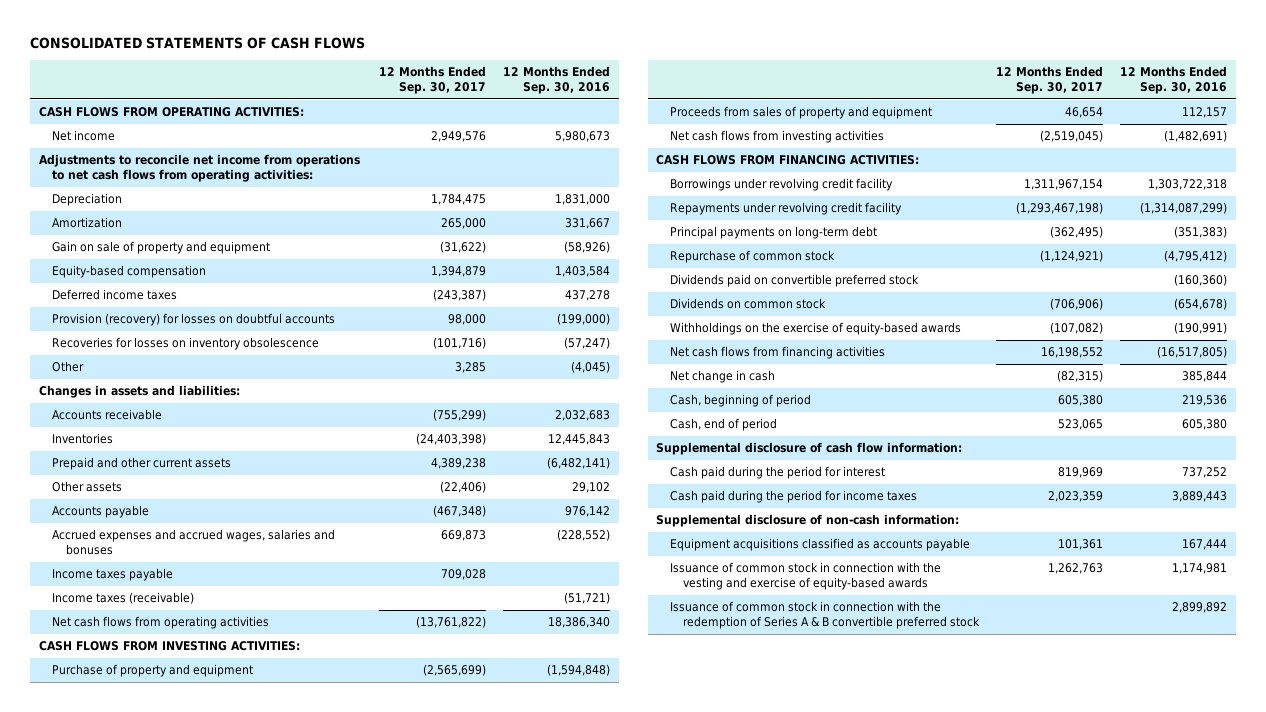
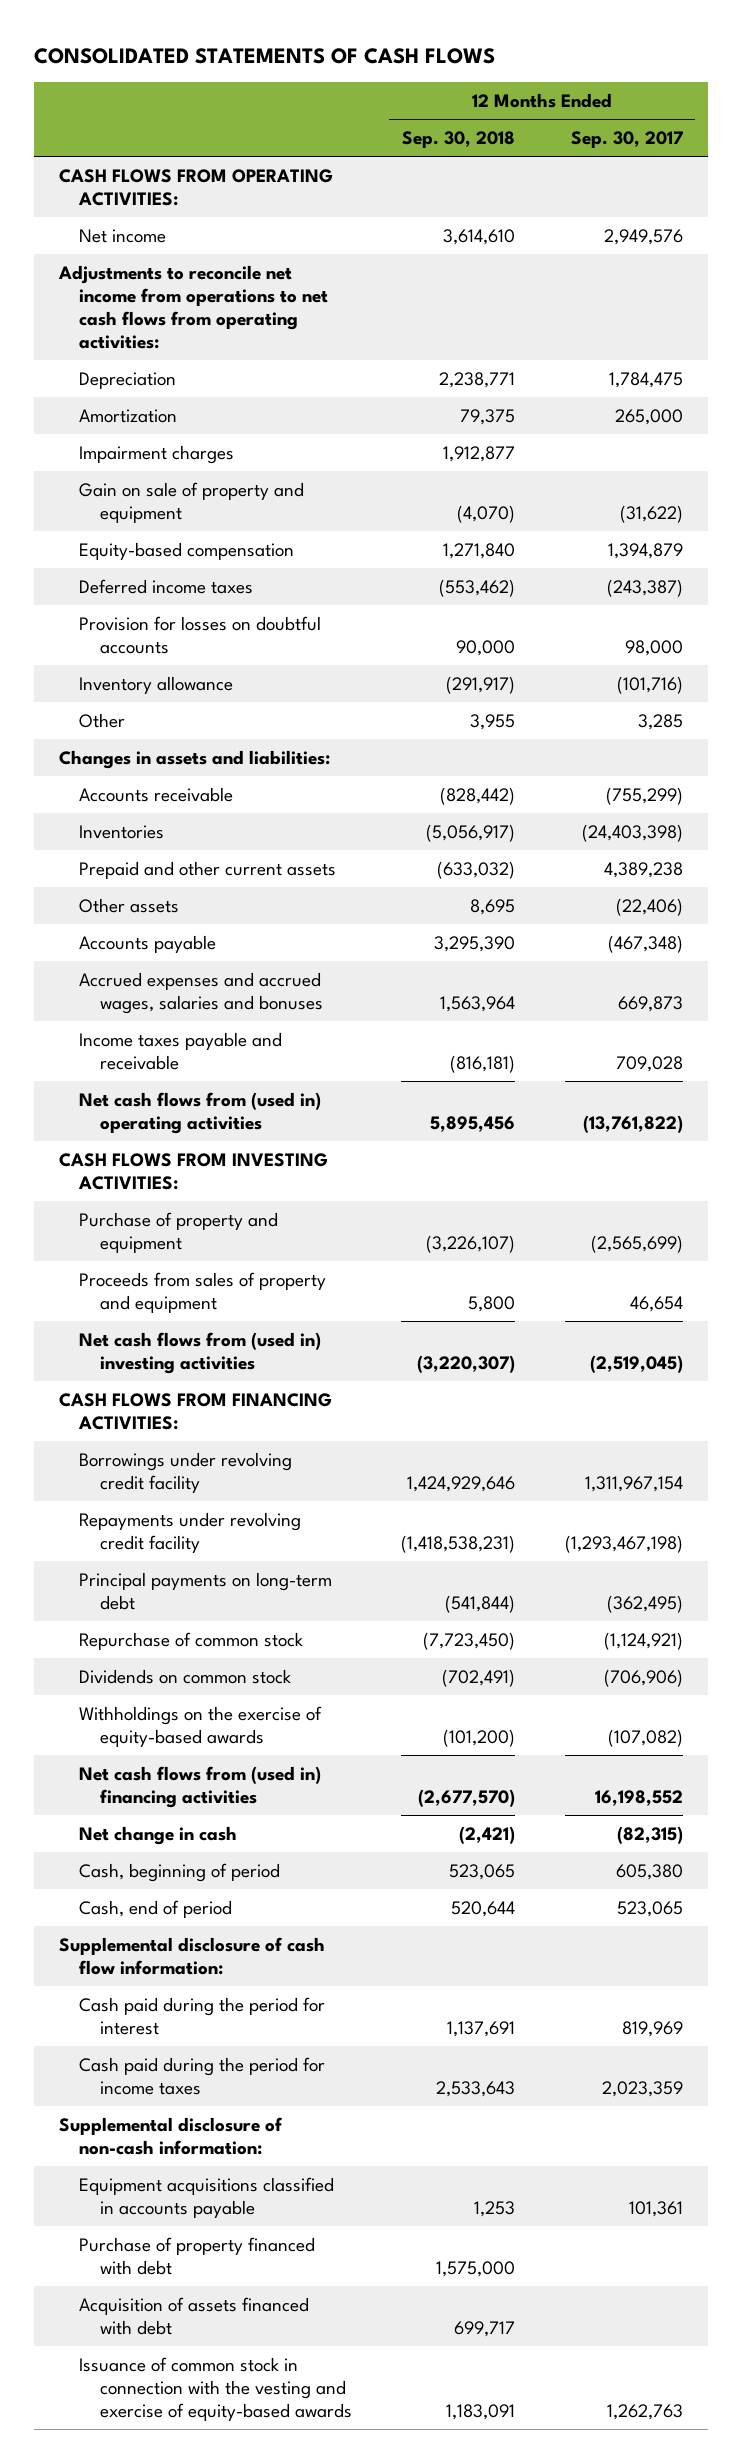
[503,66,611,95] 12 Months Ended Sep. 30, 2016 -> none
none -> [402,131,516,149] Sep. 30, 2018
none -> [79,444,235,464] Impairment charges
[52,313,336,327] Provision (recovery) for losses on doubtful accounts -> [79,615,322,654] Provision for losses on doubtful accounts
[52,337,320,351] Recoveries for losses on inventory obsolescence -> [79,675,234,694] Inventory allowance
[52,592,195,605] Income taxes (receivable) -> none
[52,568,174,582] Income taxes payable -> [79,1031,283,1070] Income taxes payable and receivable
[52,616,270,630] Net cash flows from operating activities -> [79,1091,322,1134] Net cash flows from (used in) operating activities
[669,130,884,144] Net cash flows from investing activities -> [79,1331,322,1374] Net cash flows from (used in) investing activities
[669,274,919,288] Dividends paid on convertible preferred stock -> none
[669,346,885,360] Net cash flows from financing activities -> [79,1765,322,1808] Net cash flows from (used in) financing activities
[669,538,970,552] Equipment acquisitions classified as accounts payable -> [79,2176,335,2218] Equipment acquisitions classified in accounts payable
none -> [79,2236,316,2275] Purchase of property financed with debt
none -> [79,2296,310,2335] Acquisition of assets financed with debt
[669,601,981,630] Issuance of common stock in connection with the redemption of Series A & B convertible preferred stock -> none

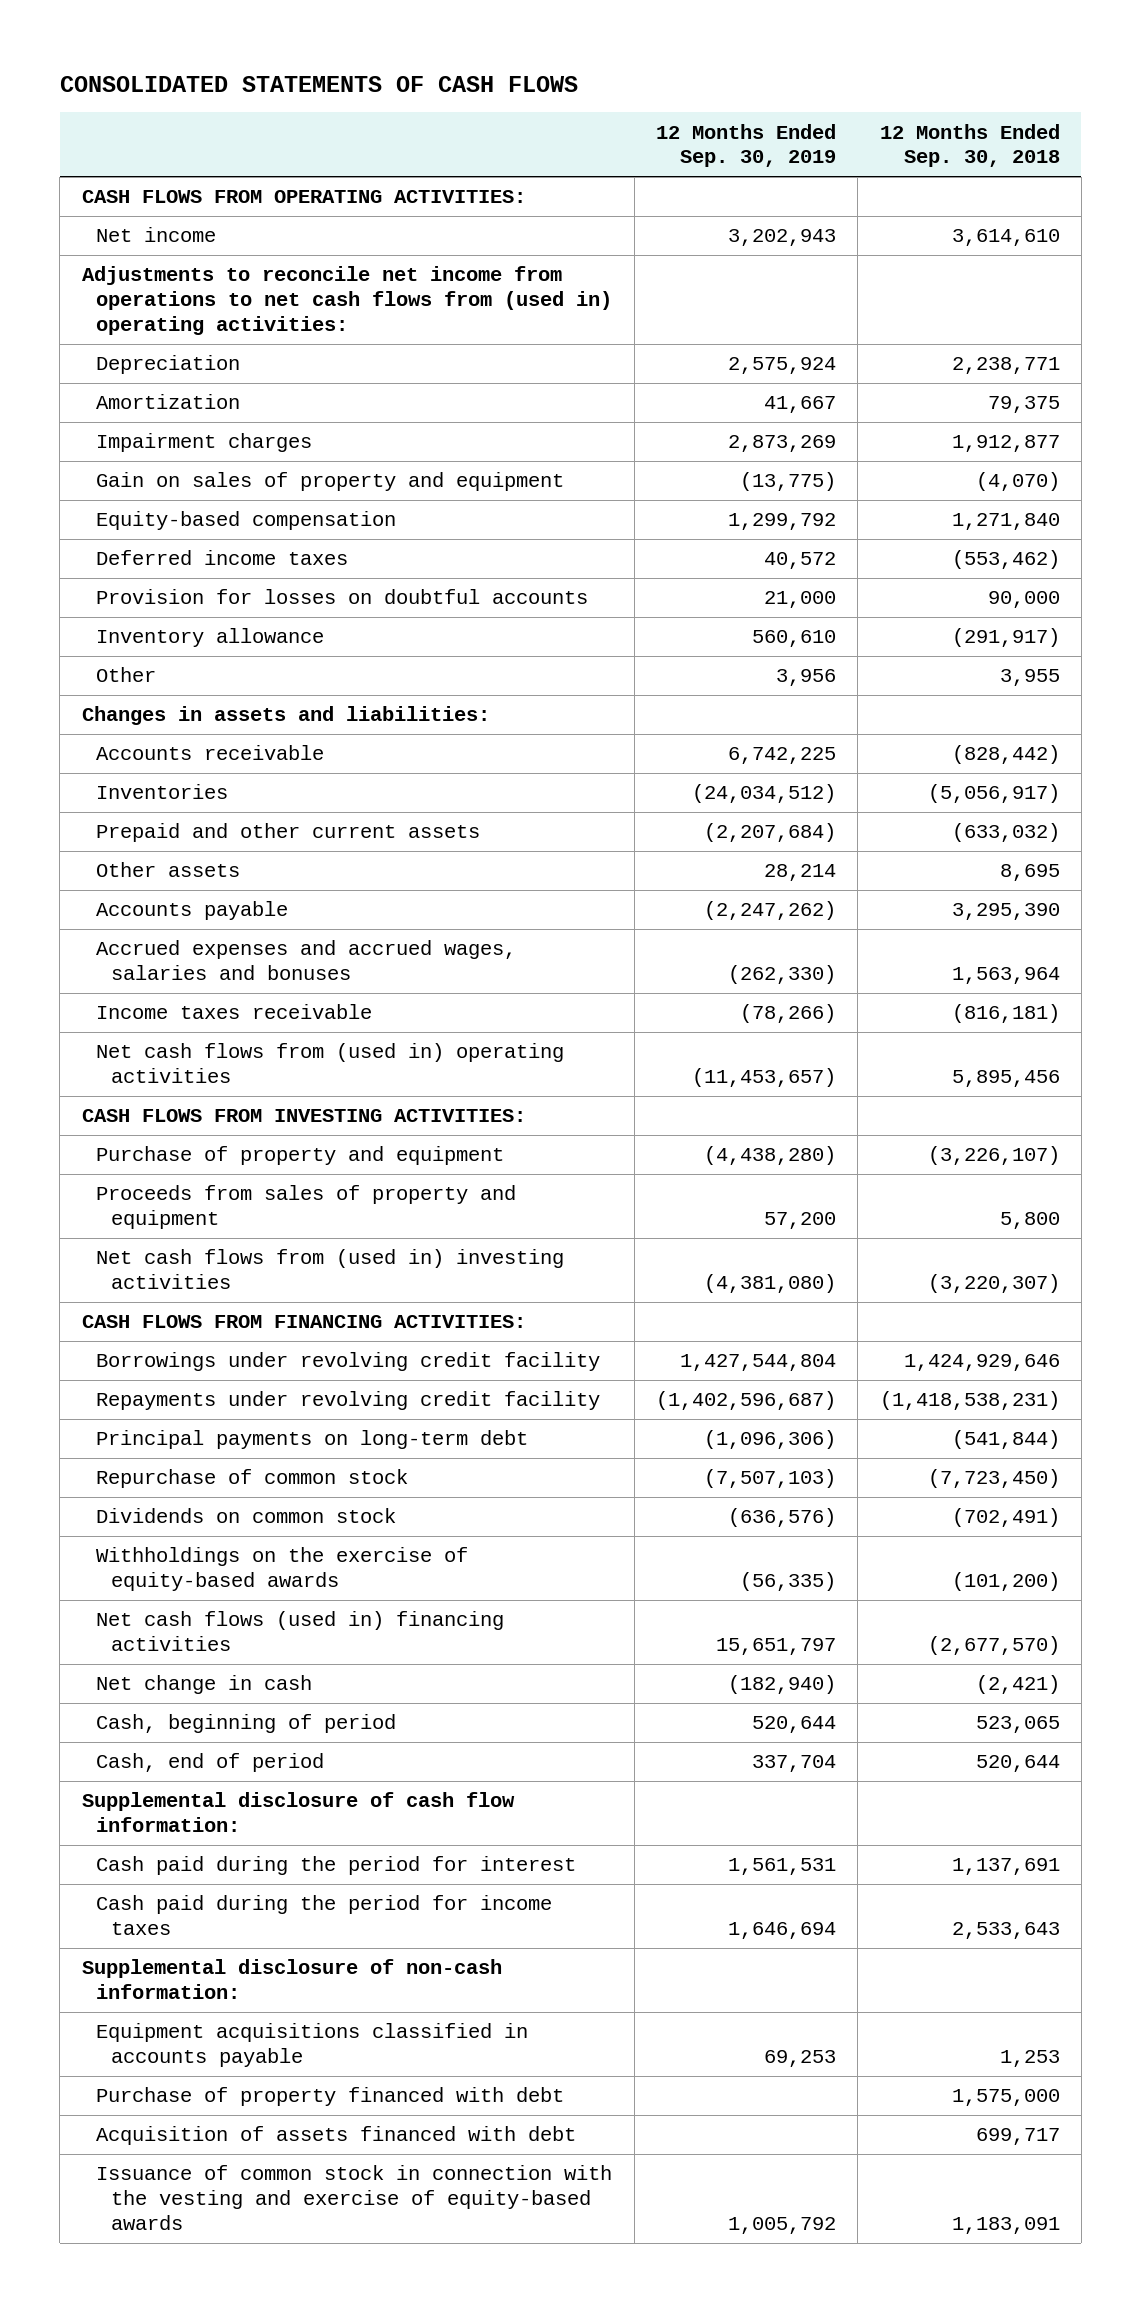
[570,131,683,149] Sep. 30, 2017 -> none
none -> [655,123,836,168] 12 Months Ended Sep. 30, 2019
[57,264,329,349] Adjustments to reconcile net income from operations to net cash flows from operating activities: -> [81,266,613,336] Adjustments to reconcile net income from operations to net cash flows from (used in) operating activities:
[79,481,305,523] Gain on sale of property and equipment -> [96,472,565,492] Gain on sales of property and equipment
[79,1031,283,1070] Income taxes payable and receivable -> [96,1004,373,1020] Income taxes receivable
[79,1765,322,1808] Net cash flows from (used in) financing activities -> [96,1611,505,1652] Net cash flows (used in) financing activities

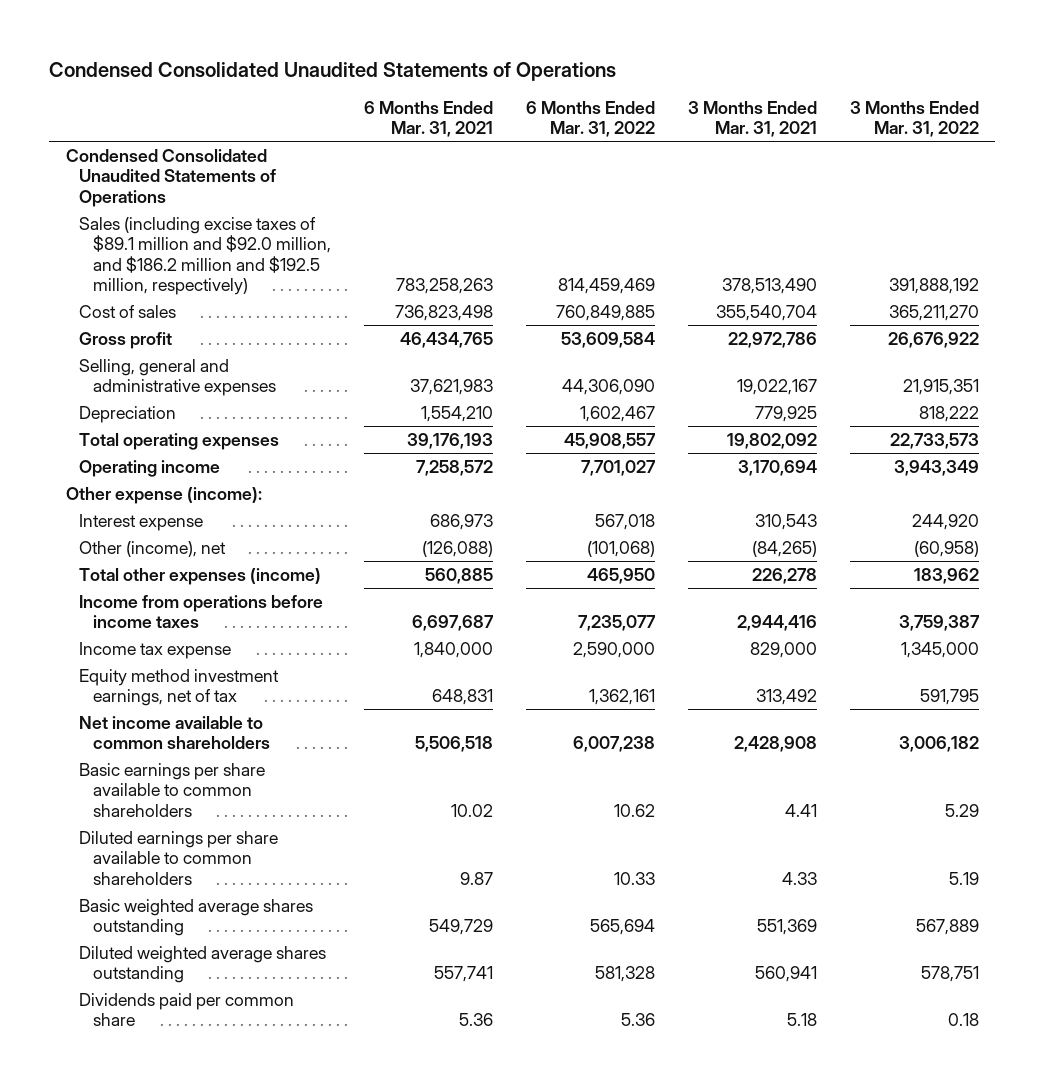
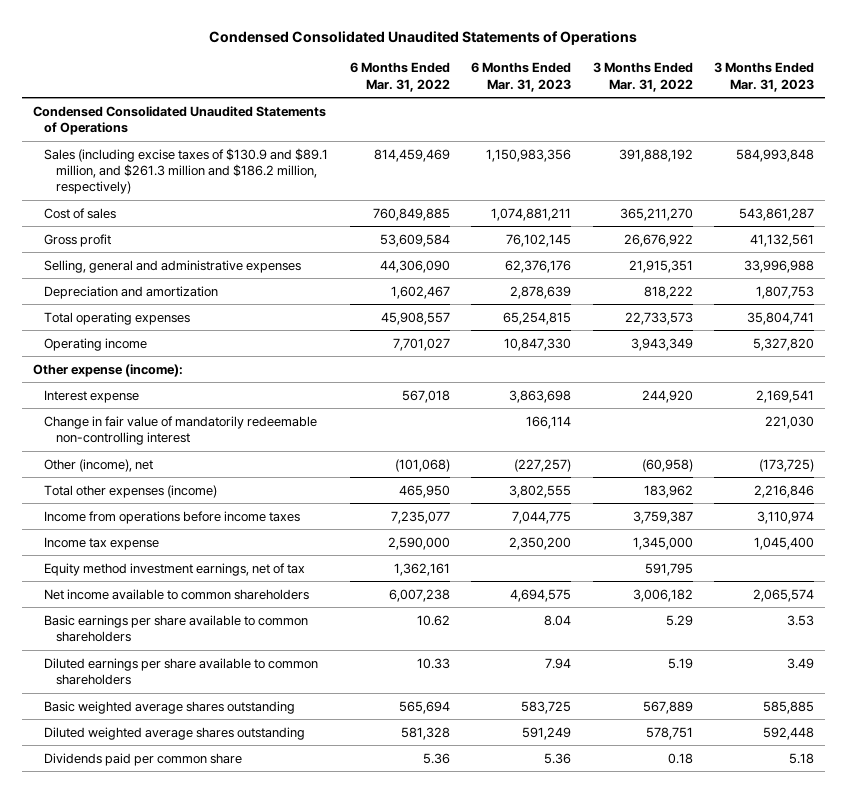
[363,100,493,138] 6 Months Ended Mar. 31, 2021 -> none
[687,100,817,138] 3 Months Ended Mar. 31, 2021 -> none
none -> [471,62,572,92] 6 Months Ended Mar. 31, 2023
none -> [714,62,815,92] 3 Months Ended Mar. 31, 2023
[79,216,332,296] Sales (including excise taxes of $89.1 million and $92.0 million, and $186.2 million and $192.5 million, respectively) -> [44,147,329,195] Sales (including excise taxes of $130.9 and $89.1 million, and $261.3 million and $186.2 million, respectively)
[79,405,177,423] Depreciation -> [44,285,219,299] Depreciation and amortization
none -> [44,415,318,445] Change in fair value of mandatorily redeemable non-controlling interest

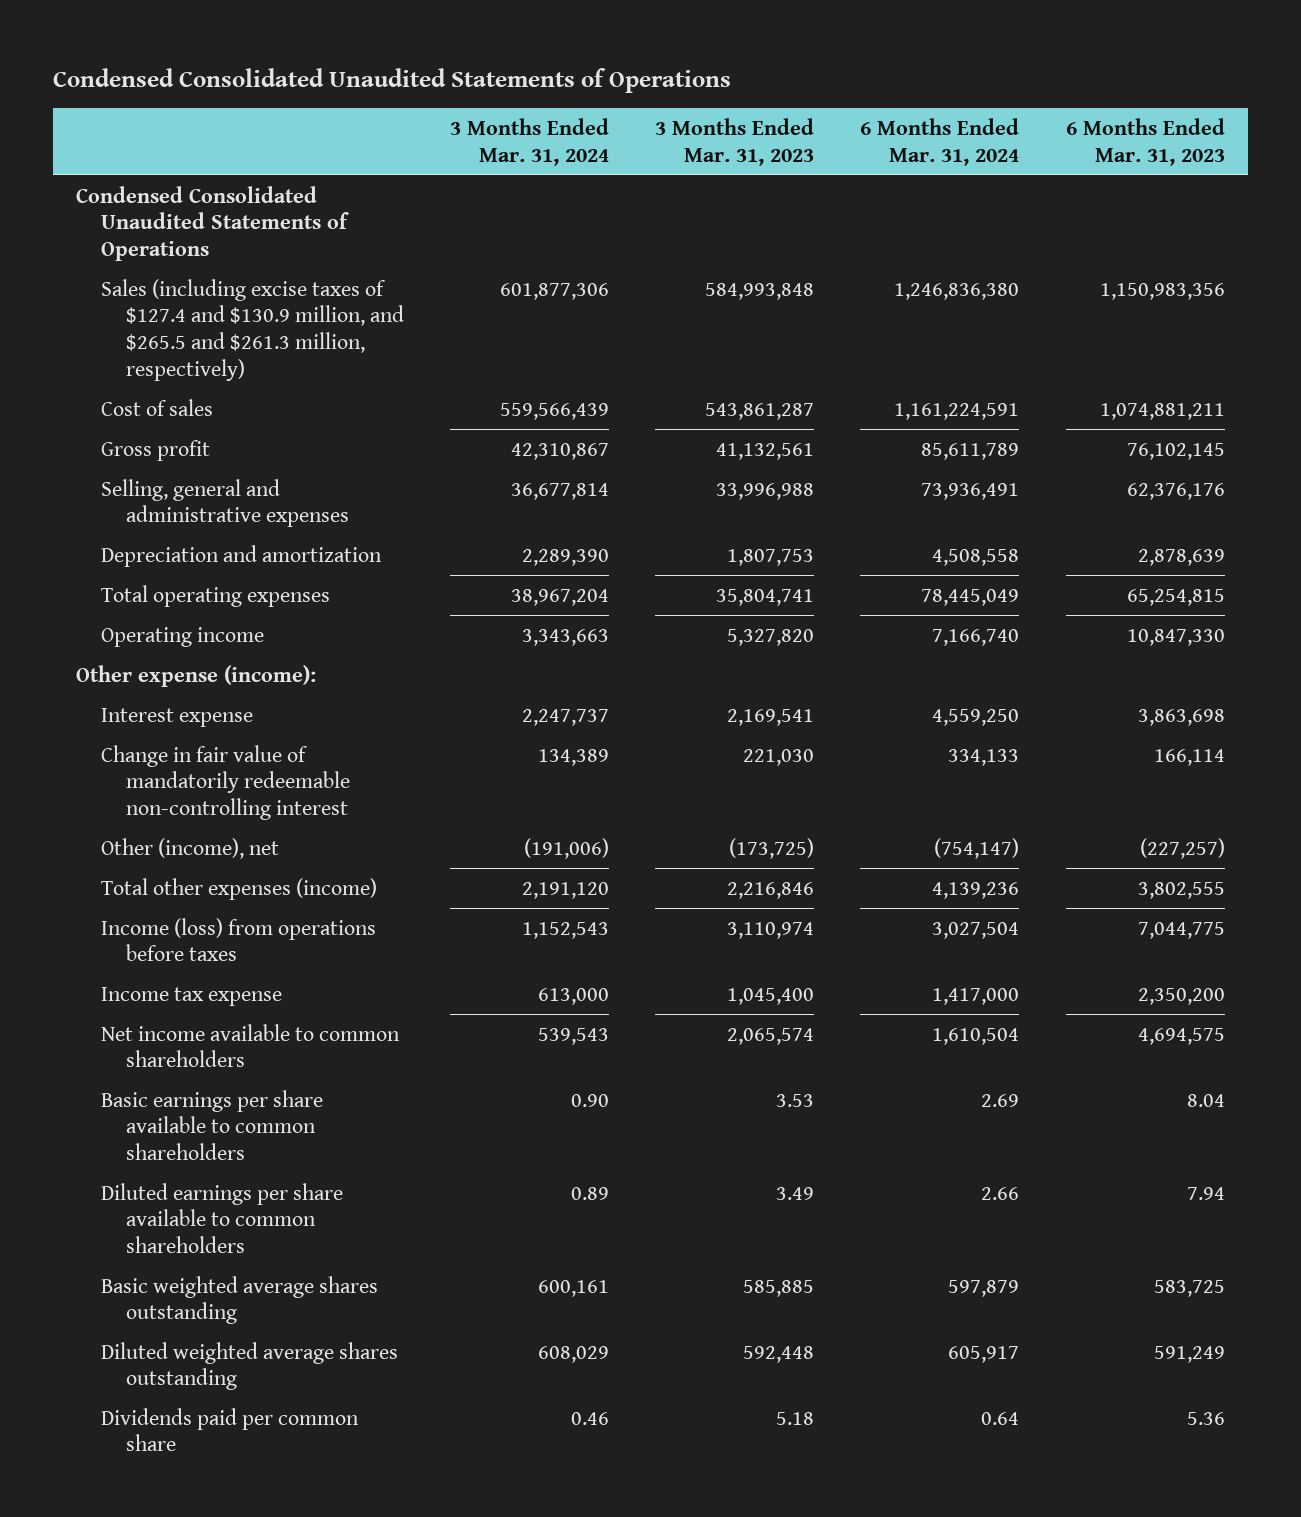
[349,62,450,92] 6 Months Ended Mar. 31, 2022 -> none
[592,62,693,92] 3 Months Ended Mar. 31, 2022 -> none
none -> [450,117,610,166] 3 Months Ended Mar. 31, 2024
none -> [860,117,1020,166] 6 Months Ended Mar. 31, 2024
[44,147,329,195] Sales (including excise taxes of $130.9 and $89.1 million, and $261.3 million and $186.2 million, respectively) -> [101,278,404,381] Sales (including excise taxes of $127.4 and $130.9 million, and $265.5 and $261.3 million, respectively)
[44,510,301,524] Income from operations before income taxes -> [101,917,377,962] Income (loss) from operations before taxes
[44,562,306,576] Equity method investment earnings, net of tax -> none

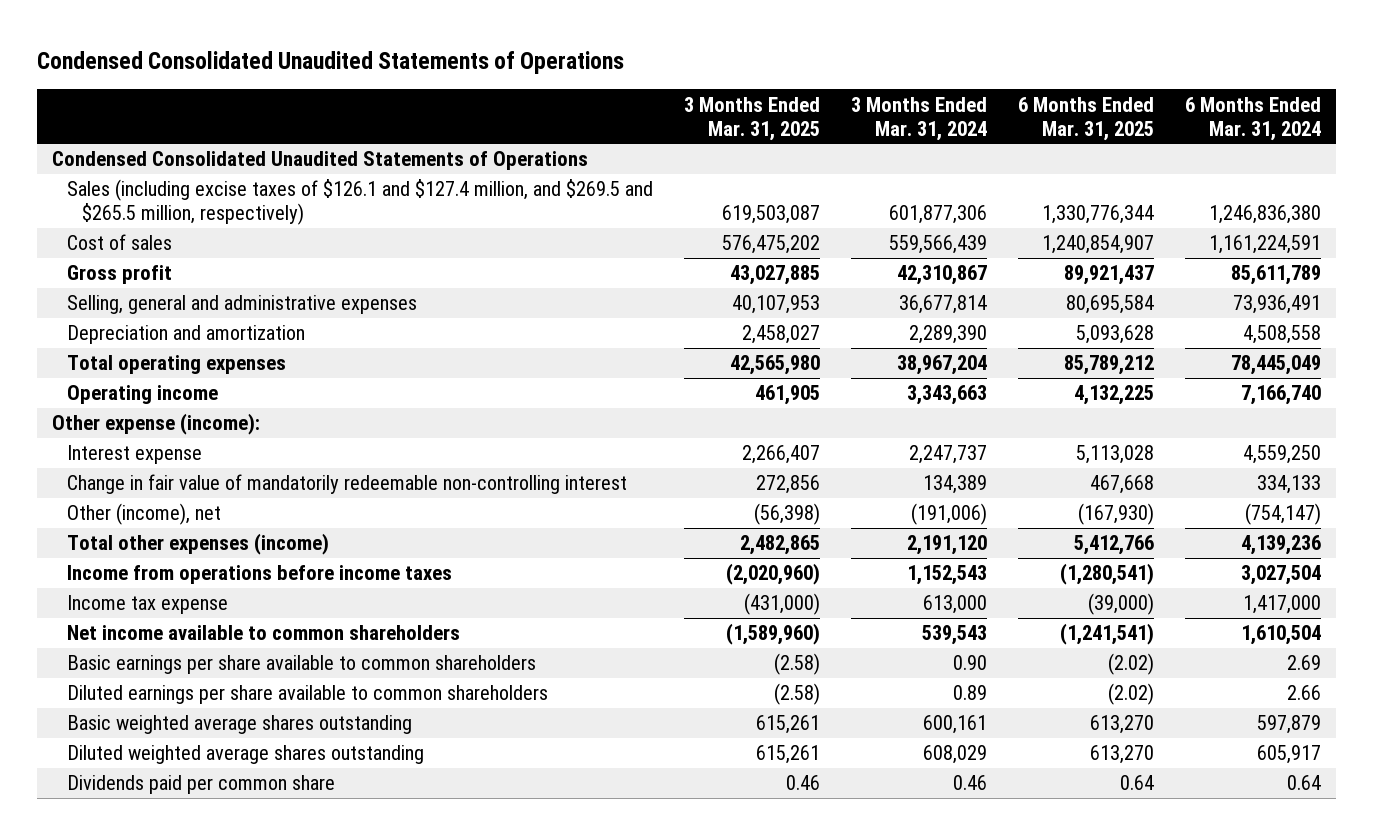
[655,117,815,166] 3 Months Ended Mar. 31, 2023 -> none
[1065,117,1225,166] 6 Months Ended Mar. 31, 2023 -> none
none -> [684,96,821,141] 3 Months Ended Mar. 31, 2025
none -> [1017,96,1154,141] 6 Months Ended Mar. 31, 2025
[101,278,404,381] Sales (including excise taxes of $127.4 and $130.9 million, and $265.5 and $261.3 million, respectively) -> [67,179,654,226] Sales (including excise taxes of $126.1 and $127.4 million, and $269.5 and $265.5 million, respectively)
[101,917,377,962] Income (loss) from operations before taxes -> [67,565,453,585] Income from operations before income taxes

